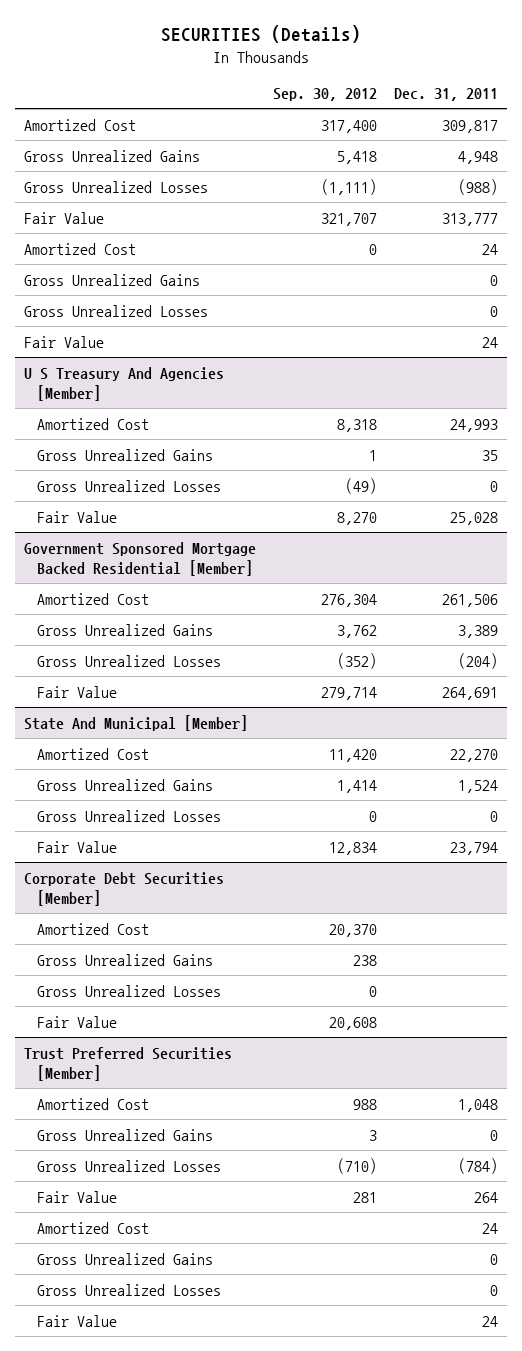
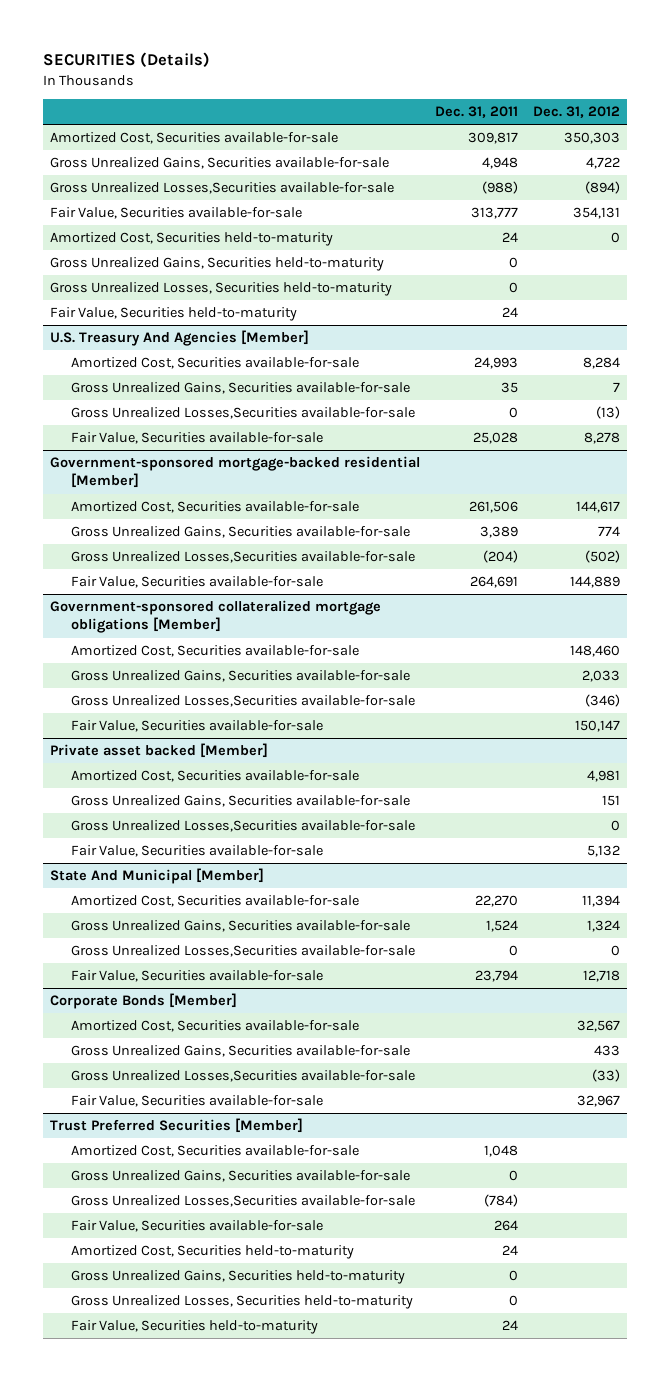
[272,88,377,102] Sep. 30, 2012 -> none
none -> [532,106,620,119] Dec. 31, 2012
[23,118,136,131] Amortized Cost -> [50,132,339,145] Amortized Cost, Securities available-for-sale
[23,149,200,162] Gross Unrealized Gains -> [50,157,390,170] Gross Unrealized Gains, Securities available-for-sale
[23,180,208,193] Gross Unrealized Losses -> [50,182,395,195] Gross Unrealized Losses,Securities available-for-sale
[23,211,104,224] Fair Value -> [50,207,303,220] Fair Value, Securities available-for-sale
[23,242,136,255] Amortized Cost -> [50,232,334,247] Amortized Cost, Securities held-to-maturity
[23,273,200,286] Gross Unrealized Gains -> [50,257,385,272] Gross Unrealized Gains, Securities held-to-maturity
[23,304,208,317] Gross Unrealized Losses -> [50,282,393,297] Gross Unrealized Losses, Securities held-to-maturity
[23,335,104,348] Fair Value -> [50,307,298,322] Fair Value, Securities held-to-maturity
[23,366,224,401] U S Treasury And Agencies [Member] -> [50,330,310,347] U.S. Treasury And Agencies [Member]
[37,417,150,430] Amortized Cost -> [71,357,360,370] Amortized Cost, Securities available-for-sale
[37,448,214,461] Gross Unrealized Gains -> [71,382,411,395] Gross Unrealized Gains, Securities available-for-sale
[37,479,222,492] Gross Unrealized Losses -> [71,407,416,420] Gross Unrealized Losses,Securities available-for-sale
[37,510,118,523] Fair Value -> [71,432,324,445] Fair Value, Securities available-for-sale
[23,541,256,576] Government Sponsored Mortgage Backed Residential [Member] -> [50,456,421,489] Government-sponsored mortgage-backed residential [Member]
[37,592,150,605] Amortized Cost -> [71,501,360,514] Amortized Cost, Securities available-for-sale
[37,623,214,636] Gross Unrealized Gains -> [71,526,411,539] Gross Unrealized Gains, Securities available-for-sale
[37,654,222,667] Gross Unrealized Losses -> [71,551,416,564] Gross Unrealized Losses,Securities available-for-sale
[37,685,118,698] Fair Value -> [71,576,324,589] Fair Value, Securities available-for-sale
none -> [50,600,382,634] Government-sponsored collateralized mortgage obligations [Member]
none -> [71,645,360,658] Amortized Cost, Securities available-for-sale
none -> [71,670,411,683] Gross Unrealized Gains, Securities available-for-sale
none -> [71,695,416,708] Gross Unrealized Losses,Securities available-for-sale
none -> [71,720,324,733] Fair Value, Securities available-for-sale
none -> [50,743,269,759] Private asset backed [Member]
none -> [71,770,360,783] Amortized Cost, Securities available-for-sale
none -> [71,795,411,808] Gross Unrealized Gains, Securities available-for-sale
none -> [71,820,416,833] Gross Unrealized Losses,Securities available-for-sale
none -> [71,845,324,858] Fair Value, Securities available-for-sale
[23,871,224,906] Corporate Debt Securities [Member] -> none
[37,747,150,760] Amortized Cost -> [71,895,360,908] Amortized Cost, Securities available-for-sale
[37,778,214,791] Gross Unrealized Gains -> [71,920,411,933] Gross Unrealized Gains, Securities available-for-sale
[37,809,222,822] Gross Unrealized Losses -> [71,945,416,958] Gross Unrealized Losses,Securities available-for-sale
[37,840,118,853] Fair Value -> [71,970,324,983] Fair Value, Securities available-for-sale
none -> [50,993,238,1010] Corporate Bonds [Member]
[37,922,150,935] Amortized Cost -> [71,1020,360,1033] Amortized Cost, Securities available-for-sale
[37,953,214,966] Gross Unrealized Gains -> [71,1045,411,1058] Gross Unrealized Gains, Securities available-for-sale
[37,984,222,997] Gross Unrealized Losses -> [71,1070,416,1083] Gross Unrealized Losses,Securities available-for-sale
[37,1015,118,1028] Fair Value -> [71,1095,324,1108] Fair Value, Securities available-for-sale
[37,1097,150,1110] Amortized Cost -> [71,1145,360,1158] Amortized Cost, Securities available-for-sale
[37,1128,214,1141] Gross Unrealized Gains -> [71,1170,411,1183] Gross Unrealized Gains, Securities available-for-sale
[37,1159,222,1172] Gross Unrealized Losses -> [71,1195,416,1208] Gross Unrealized Losses,Securities available-for-sale
[37,1190,118,1203] Fair Value -> [71,1220,324,1233] Fair Value, Securities available-for-sale
[37,1221,150,1234] Amortized Cost -> [71,1245,355,1260] Amortized Cost, Securities held-to-maturity
[37,1252,214,1265] Gross Unrealized Gains -> [71,1270,406,1285] Gross Unrealized Gains, Securities held-to-maturity
[37,1283,222,1296] Gross Unrealized Losses -> [71,1295,414,1310] Gross Unrealized Losses, Securities held-to-maturity
[37,1314,118,1327] Fair Value -> [71,1320,319,1335] Fair Value, Securities held-to-maturity

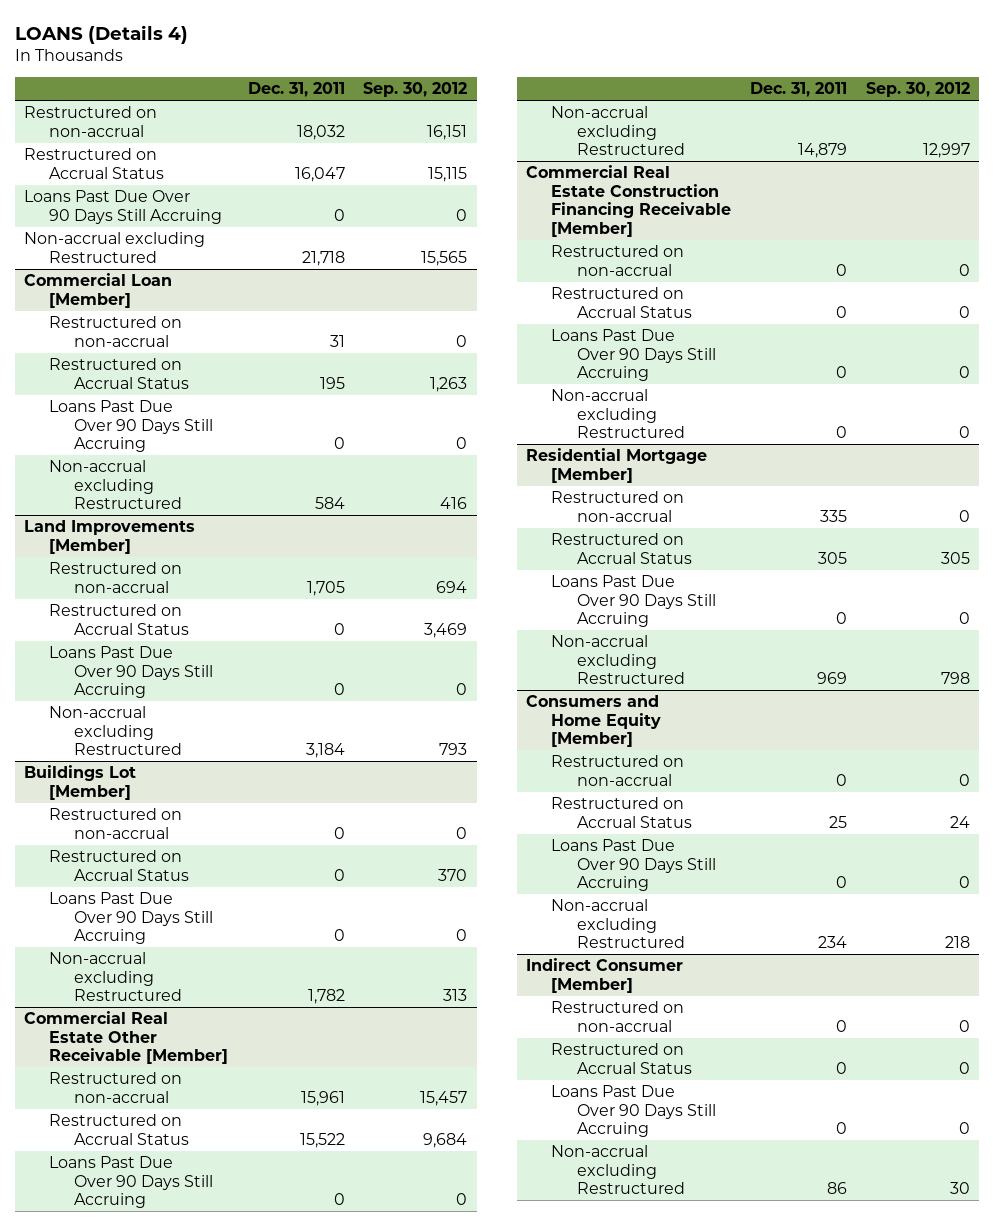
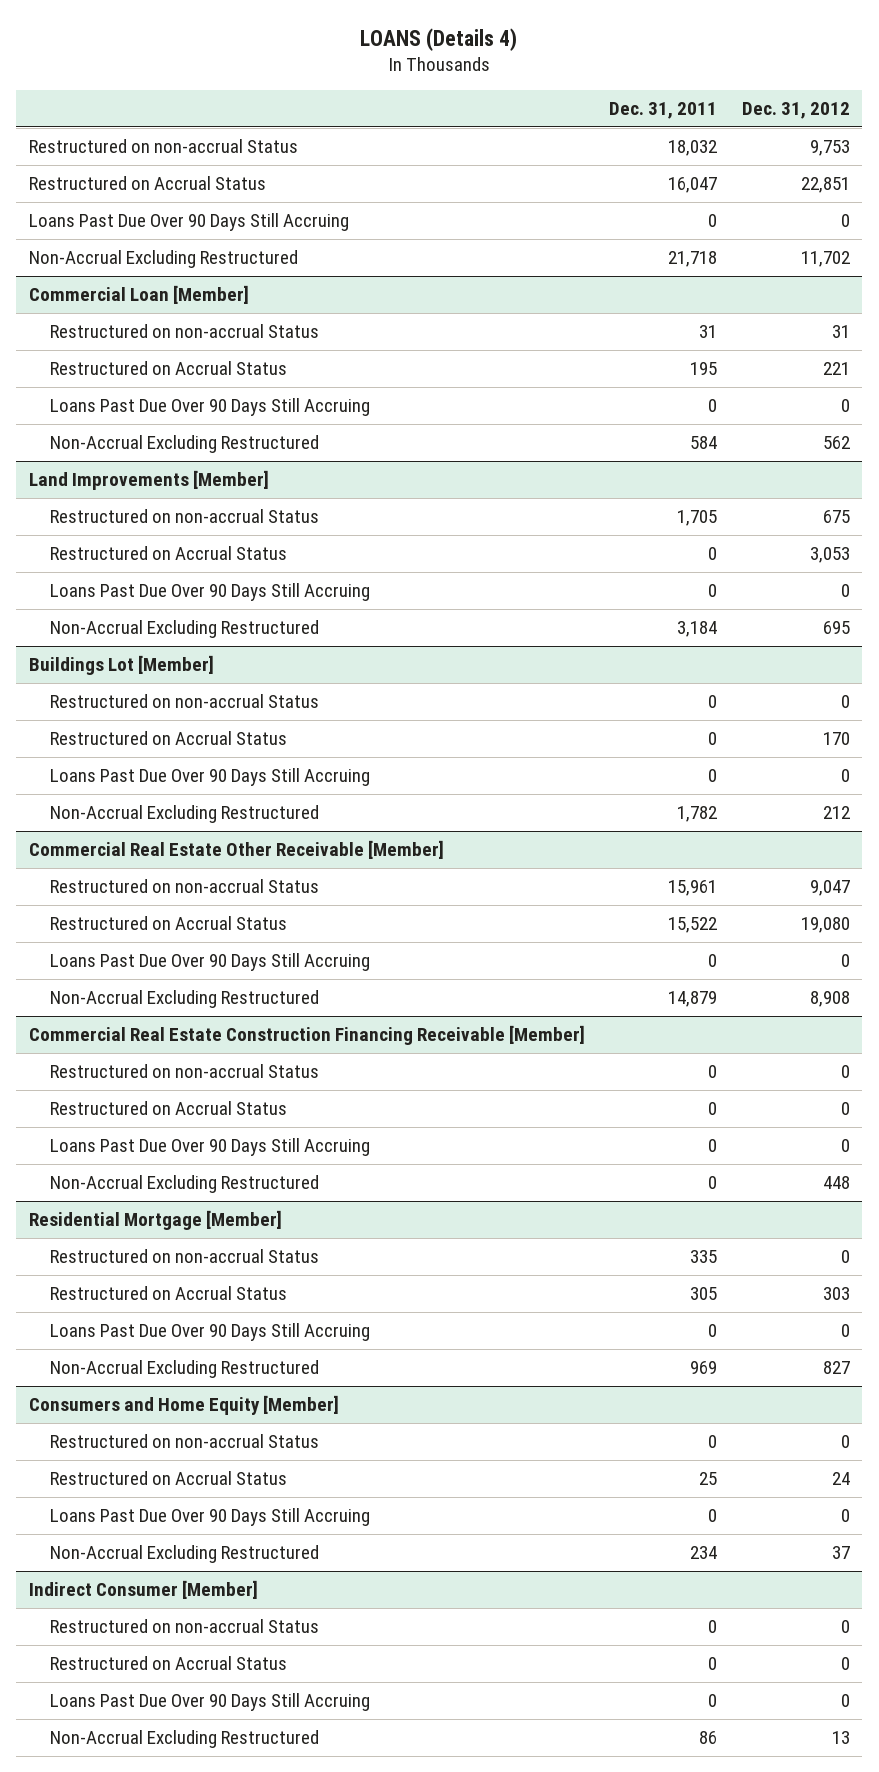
[363,82,468,98] Sep. 30, 2012 -> none
none -> [741,101,850,119] Dec. 31, 2012
[23,106,157,137] Restructured on non-accrual -> [28,138,298,153] Restructured on non-accrual Status
[23,232,205,263] Non-accrual excluding Restructured -> [28,249,298,268] Non-Accrual Excluding Restructured
[49,316,183,347] Restructured on non-accrual -> [50,323,320,338] Restructured on non-accrual Status
[49,460,183,510] Non-accrual excluding Restructured -> [50,434,320,453] Non-Accrual Excluding Restructured
[49,562,183,593] Restructured on non-accrual -> [50,508,320,523] Restructured on non-accrual Status
[49,706,183,756] Non-accrual excluding Restructured -> [50,619,320,638] Non-Accrual Excluding Restructured
[49,808,183,839] Restructured on non-accrual -> [50,693,320,708] Restructured on non-accrual Status
[49,952,183,1002] Non-accrual excluding Restructured -> [50,804,320,823] Non-Accrual Excluding Restructured
[49,1072,183,1103] Restructured on non-accrual -> [50,878,320,893] Restructured on non-accrual Status
[551,106,685,156] Non-accrual excluding Restructured -> [50,989,320,1008] Non-Accrual Excluding Restructured
[551,245,685,276] Restructured on non-accrual -> [50,1063,320,1078] Restructured on non-accrual Status
[551,389,685,439] Non-accrual excluding Restructured -> [50,1174,320,1193] Non-Accrual Excluding Restructured
[551,491,685,522] Restructured on non-accrual -> [50,1248,320,1263] Restructured on non-accrual Status
[551,635,685,685] Non-accrual excluding Restructured -> [50,1359,320,1378] Non-Accrual Excluding Restructured
[551,755,685,786] Restructured on non-accrual -> [50,1433,320,1448] Restructured on non-accrual Status
[551,899,685,949] Non-accrual excluding Restructured -> [50,1544,320,1563] Non-Accrual Excluding Restructured
[551,1001,685,1032] Restructured on non-accrual -> [50,1618,320,1633] Restructured on non-accrual Status
[551,1145,685,1195] Non-accrual excluding Restructured -> [50,1729,320,1748] Non-Accrual Excluding Restructured

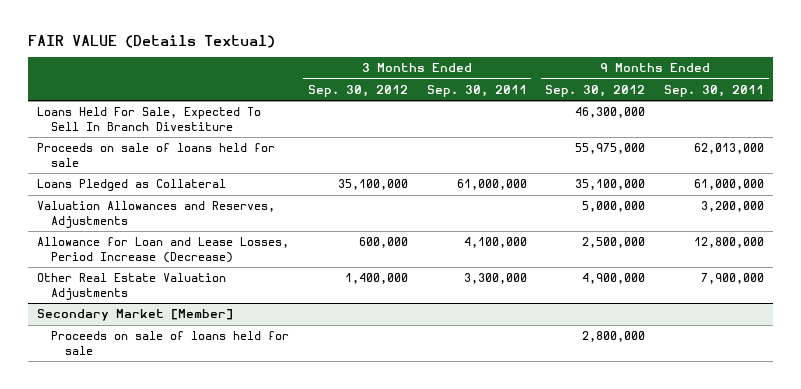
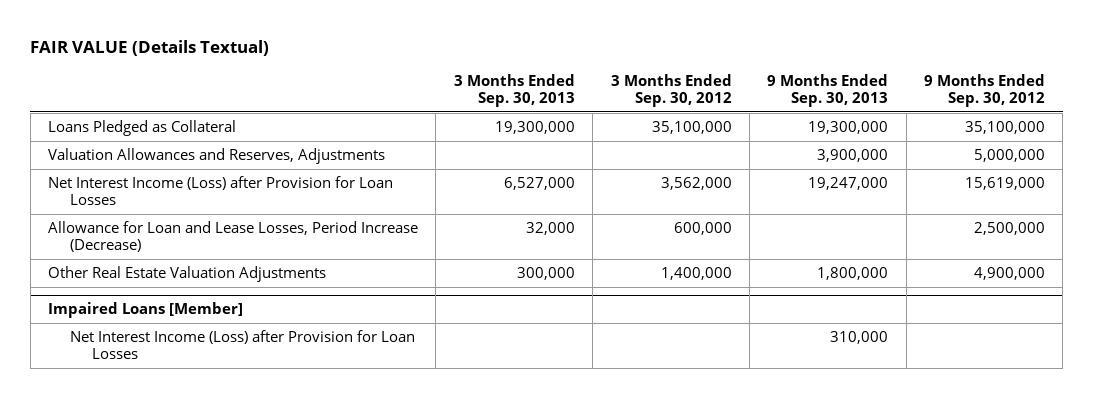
[426,84,527,97] Sep. 30, 2011 -> none
[664,84,765,97] Sep. 30, 2011 -> none
none -> [453,73,575,107] 3 Months Ended Sep. 30, 2013
none -> [767,73,889,107] 9 Months Ended Sep. 30, 2013
[37,107,262,131] Loans Held For Sale, Expected To Sell In Branch Divestiture -> none
[37,143,276,167] Proceeds on sale of loans held for sale -> none
none -> [48,175,394,205] Net Interest Income (Loss) after Provision for Loan Losses
[37,309,234,322] Secondary Market [Member] -> none
[51,331,290,355] Proceeds on sale of loans held for sale -> none
none -> [48,302,244,319] Impaired Loans [Member]
none -> [70,329,416,359] Net Interest Income (Loss) after Provision for Loan Losses

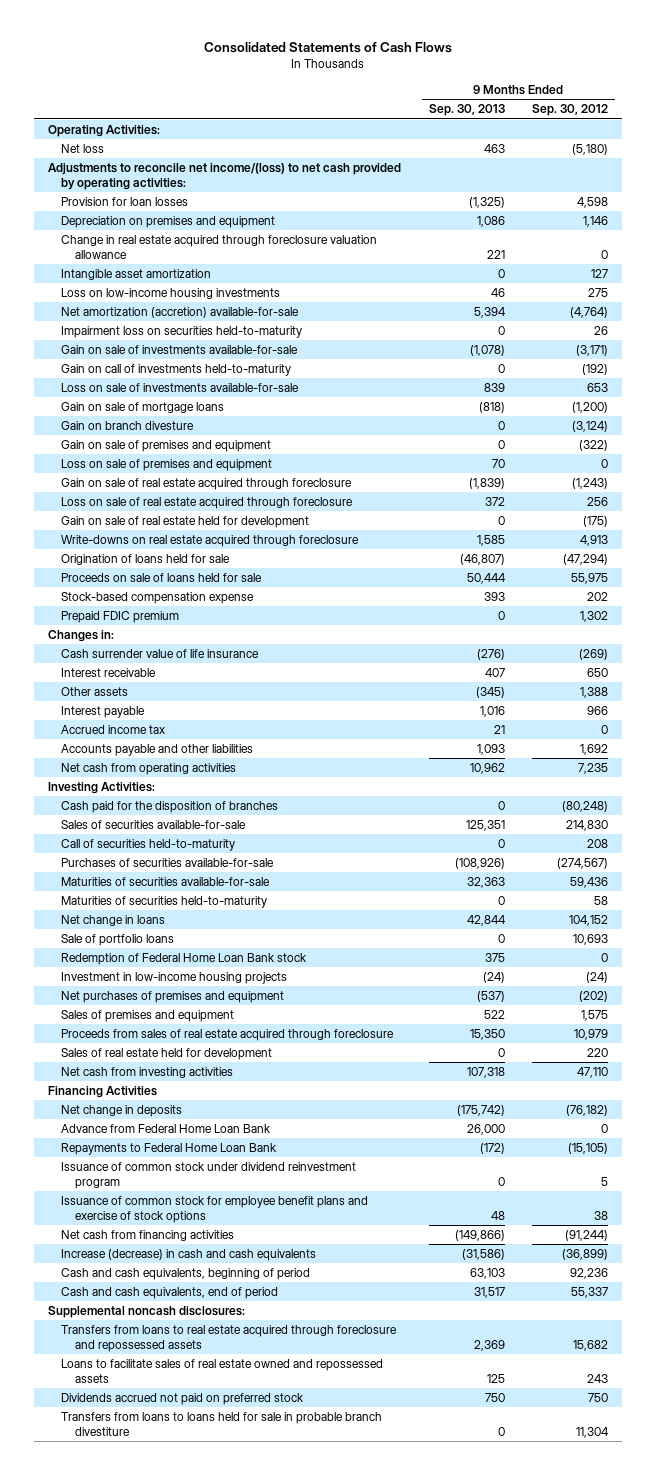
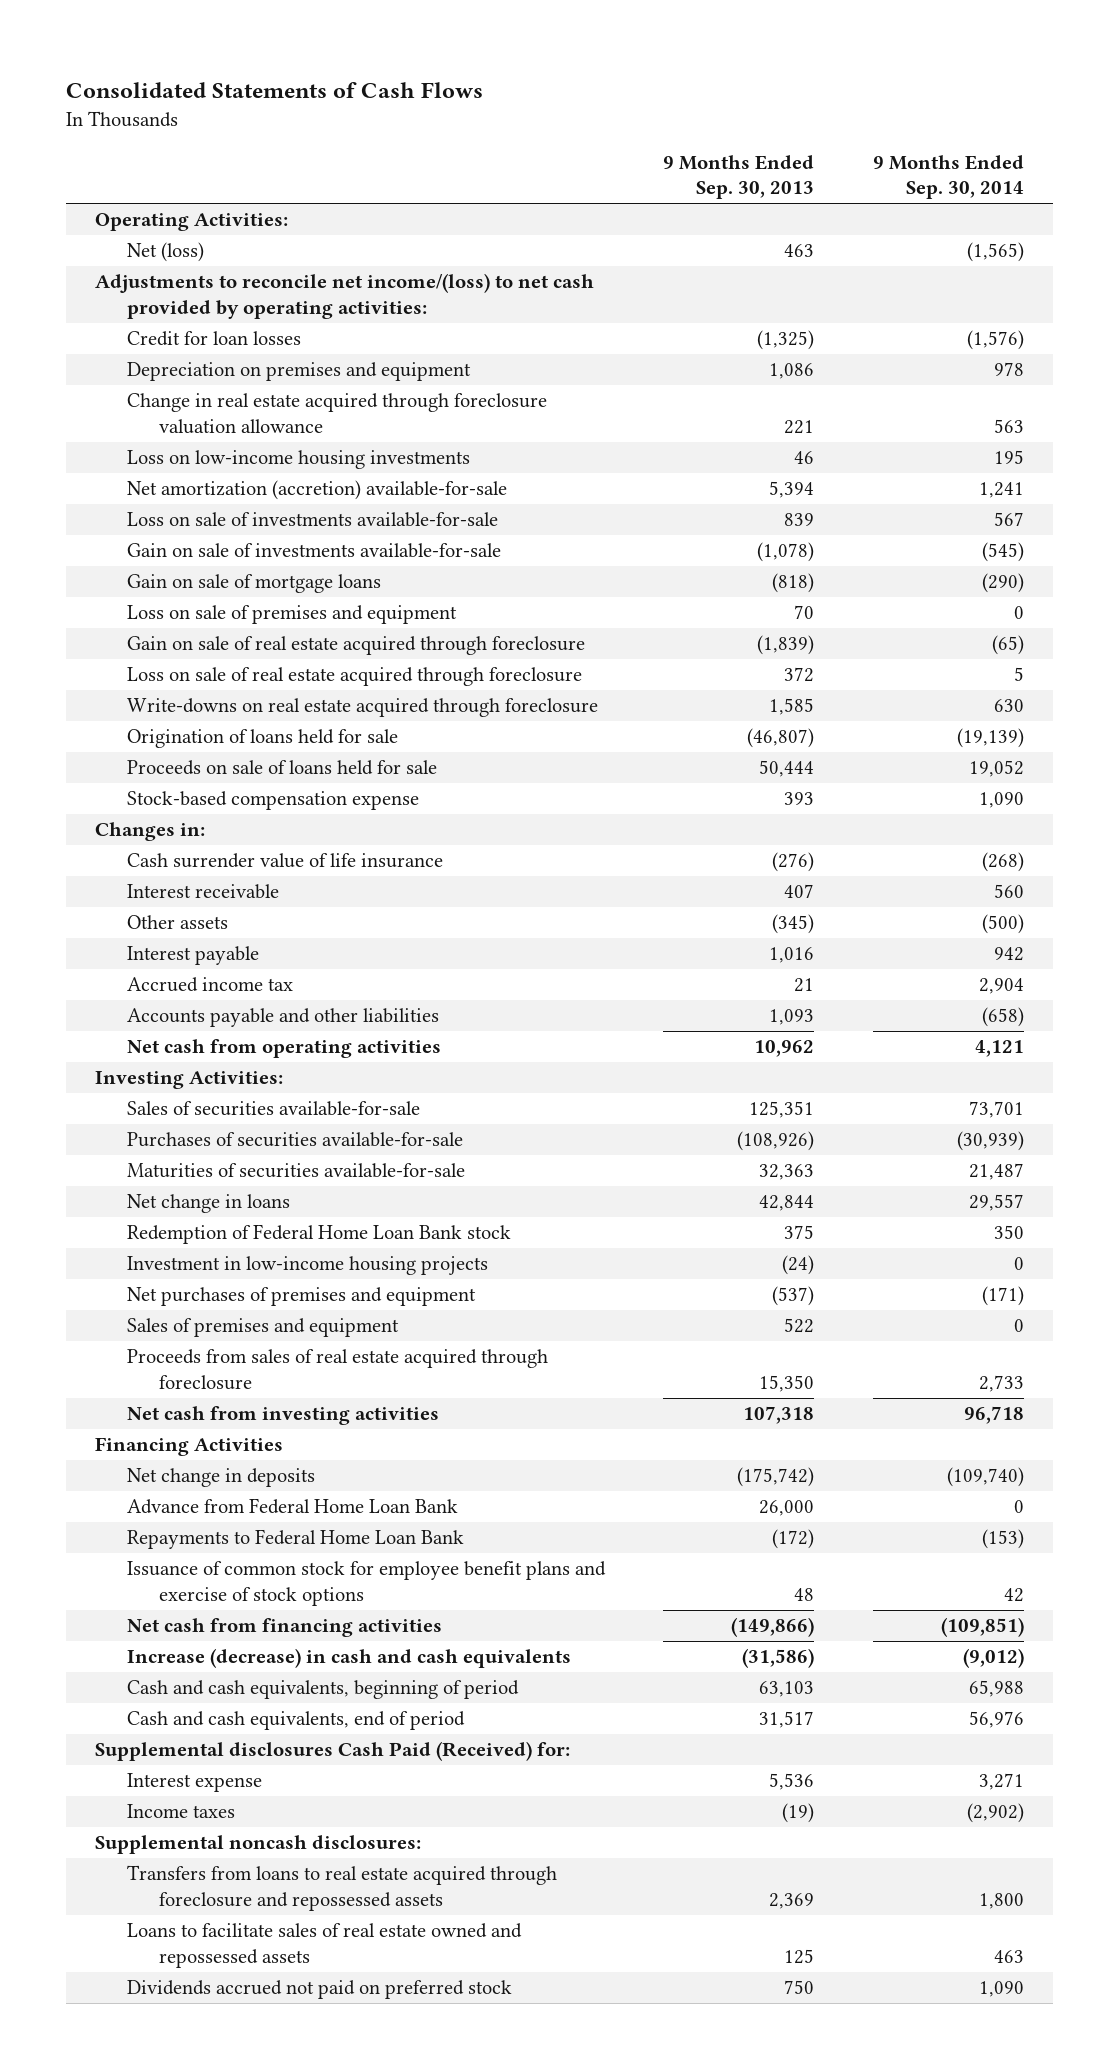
[532,104,609,117] Sep. 30, 2012 -> none
none -> [872,154,1024,200] 9 Months Ended Sep. 30, 2014
[61,143,105,153] Net loss -> [126,242,204,263] Net (loss)
[61,196,189,206] Provision for loan losses -> [126,331,301,347] Credit for loan losses
[61,268,212,280] Intangible asset amortization -> none
[61,325,303,338] Impairment loss on securities held-to-maturity -> none
[61,363,292,376] Gain on call of investments held-to-maturity -> none
[61,344,299,354] Gain on sale of investments available-for-sale -> [126,543,501,559] Gain on sale of investments available-for-sale
[61,420,195,430] Gain on branch divesture -> none
[61,439,272,452] Gain on sale of premises and equipment -> none
[61,515,310,528] Gain on sale of real estate held for development -> none
[61,610,180,623] Prepaid FDIC premium -> none
[61,800,279,813] Cash paid for the disposition of branches -> none
[61,838,236,851] Call of securities held-to-maturity -> none
[61,895,268,908] Maturities of securities held-to-maturity -> none
[61,933,175,946] Sale of portfolio loans -> none
[61,1047,273,1060] Sales of real estate held for development -> none
[61,1161,357,1189] Issuance of common stock under dividend reinvestment program -> none
none -> [95,1741,571,1762] Supplemental disclosures Cash Paid (Received) for:
none -> [126,1773,262,1793] Interest expense
none -> [126,1804,235,1819] Income taxes
[61,1411,383,1436] Transfers from loans to loans held for sale in probable branch divestiture -> none

